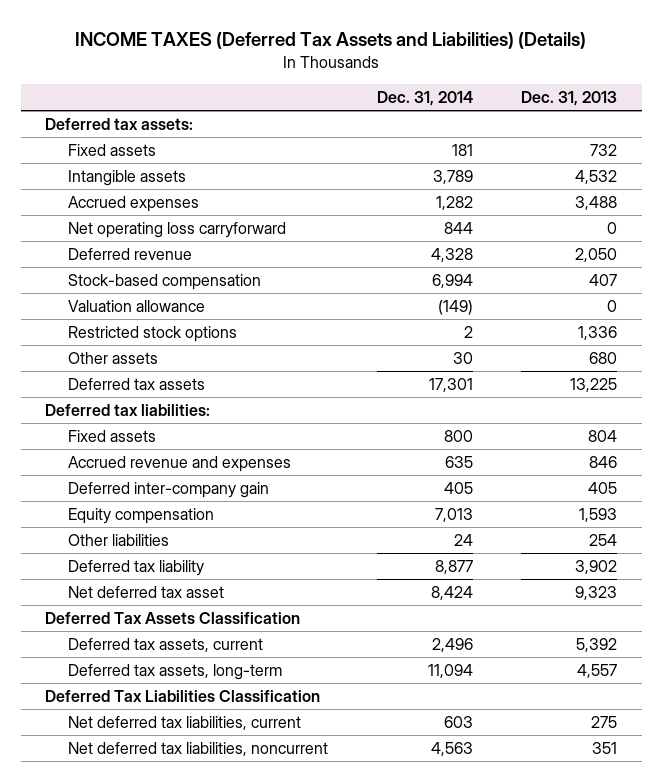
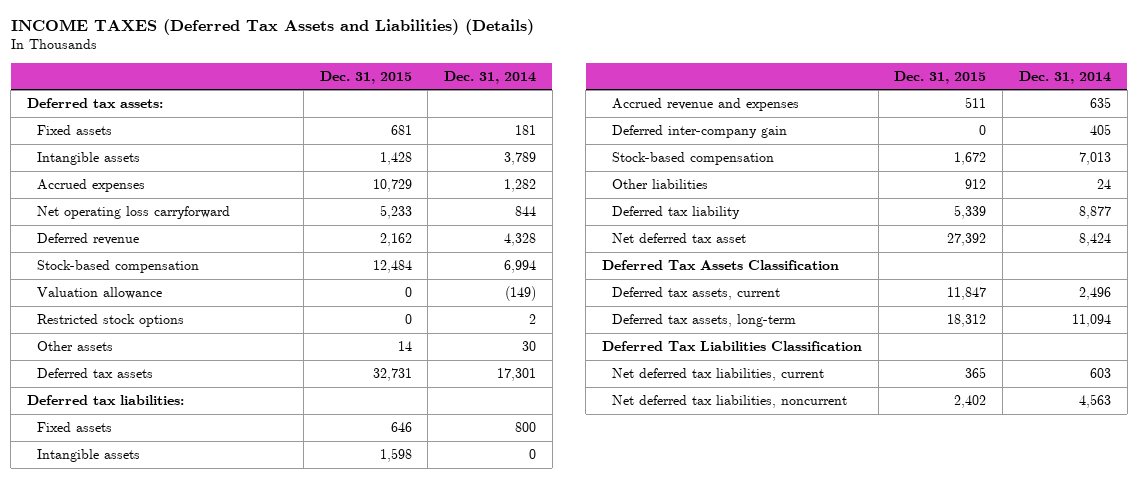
[521,91,618,107] Dec. 31, 2013 -> none
none -> [319,70,412,84] Dec. 31, 2015
none -> [36,448,140,462] Intangible assets
[68,507,215,524] Equity compensation -> [611,151,774,165] Stock-based compensation

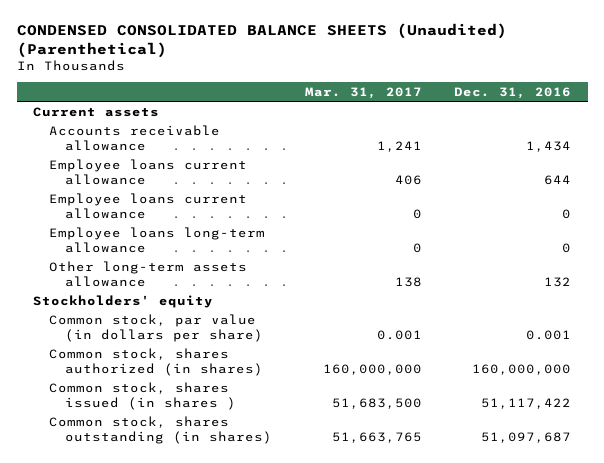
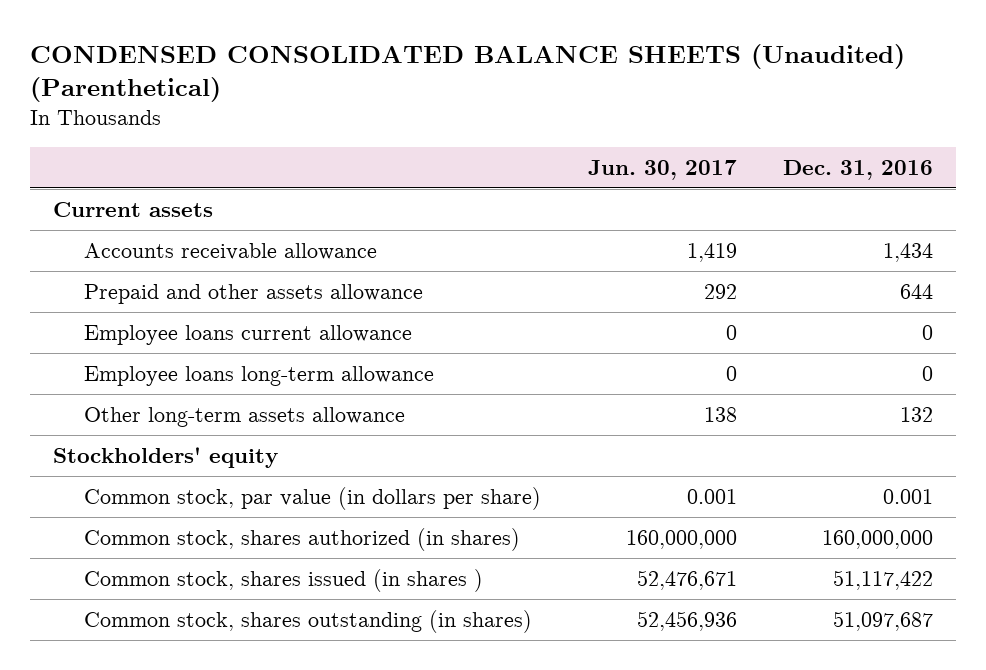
[304,86,422,99] Mar. 31, 2017 -> none
none -> [587,159,737,180] Jun. 30, 2017
[49,158,248,186] Employee loans current allowance -> [84,283,424,304] Prepaid and other assets allowance

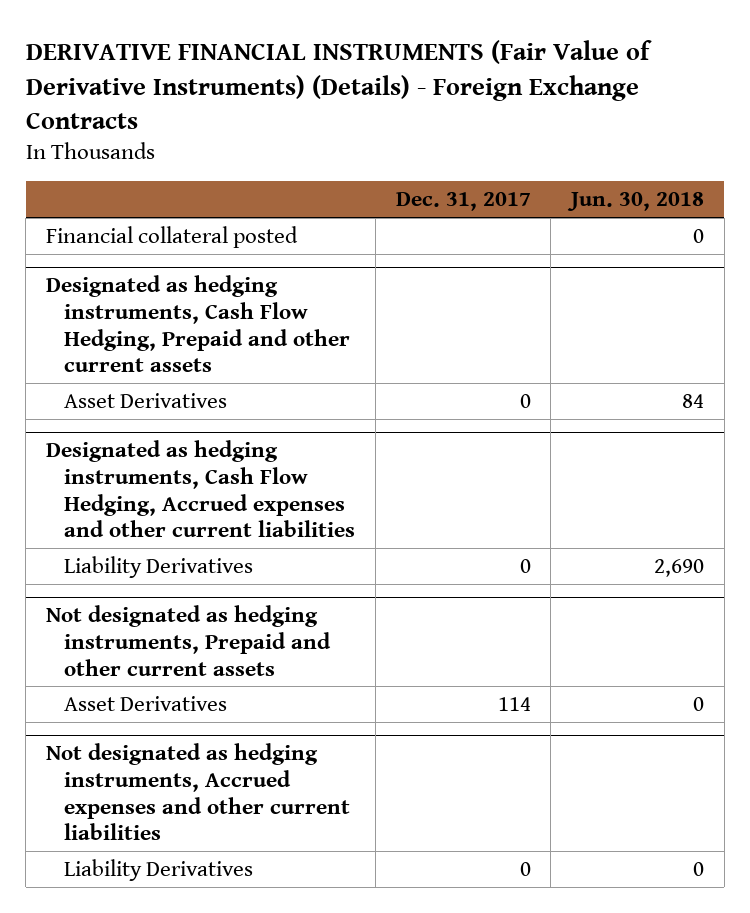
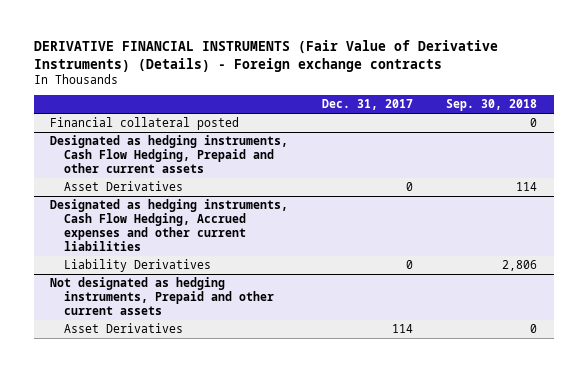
[25,40,652,130] DERIVATIVE FINANCIAL INSTRUMENTS (Fair Value of Derivative Instruments) (Details) - Foreign Exchange Contracts -> [33,40,498,72] DERIVATIVE FINANCIAL INSTRUMENTS (Fair Value of Derivative Instruments) (Details) - Foreign exchange contracts
[567,192,705,212] Jun. 30, 2018 -> none
none -> [446,99,538,112] Sep. 30, 2018
[45,743,350,841] Not designated as hedging instruments, Accrued expenses and other current liabilities -> none
[63,858,253,881] Liability Derivatives -> none

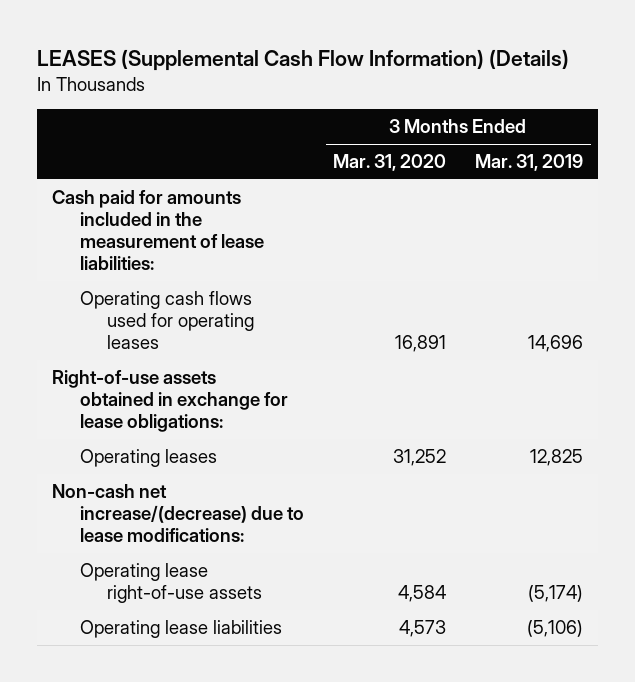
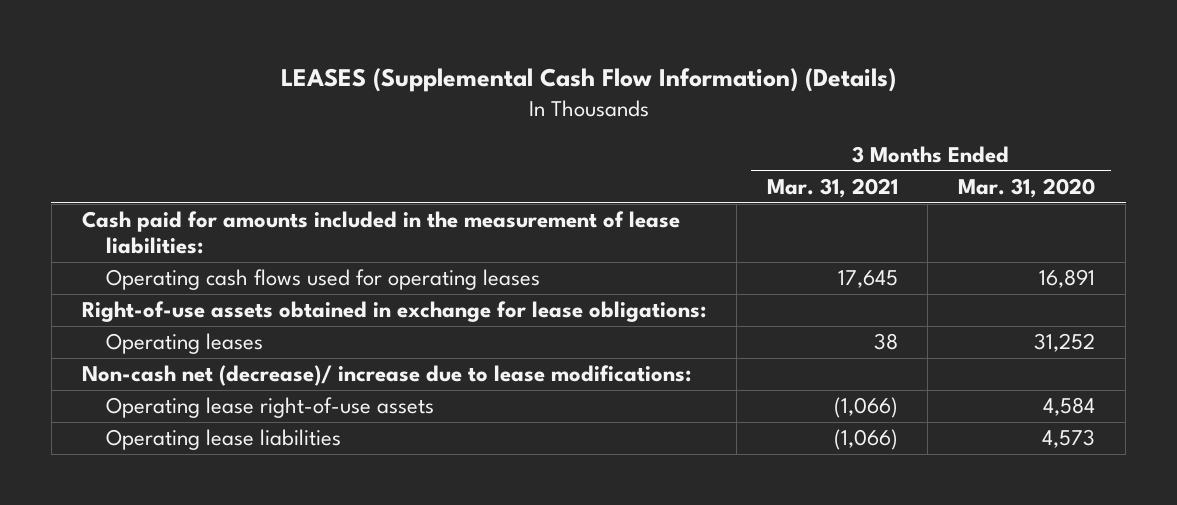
[475,154,584,172] Mar. 31, 2019 -> none
none -> [766,178,898,199] Mar. 31, 2021
[51,484,304,543] Non-cash net increase/(decrease) due to lease modifications: -> [81,365,691,387] Non-cash net (decrease)/ increase due to lease modifications:

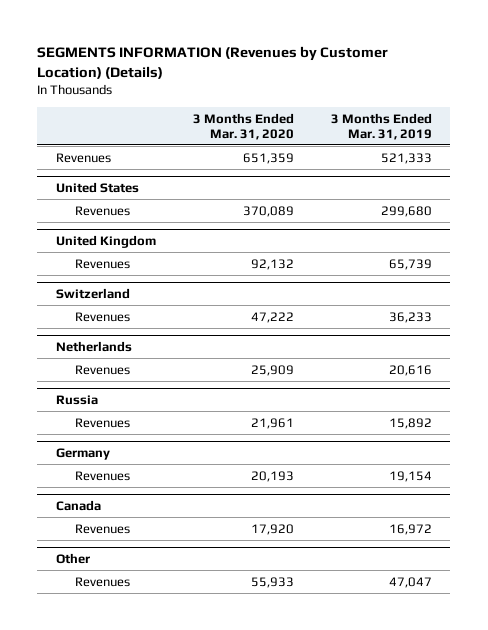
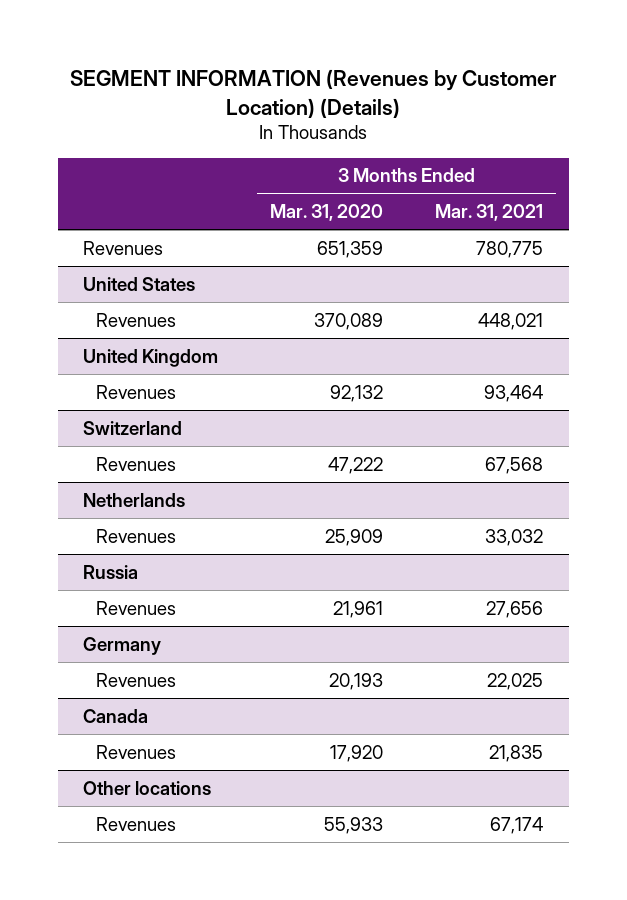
[37,46,389,80] SEGMENTS INFORMATION (Revenues by Customer Location) (Details) -> [70,69,558,118] SEGMENT INFORMATION (Revenues by Customer Location) (Details)
[330,112,432,140] 3 Months Ended Mar. 31, 2019 -> none
none -> [435,204,544,222] Mar. 31, 2021
[55,553,90,565] Other -> [83,780,212,795] Other locations

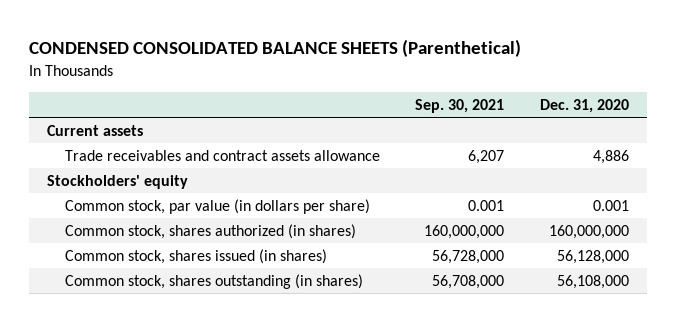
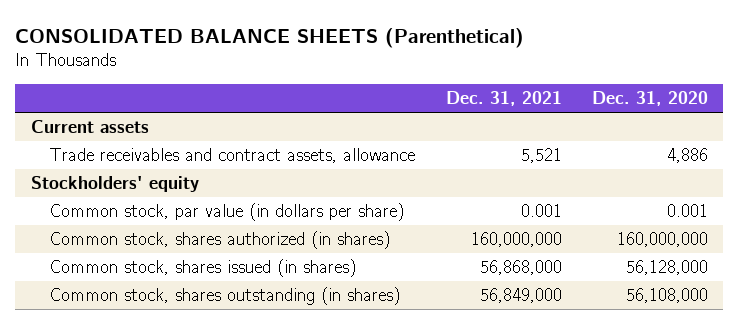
[28,38,521,57] CONDENSED CONSOLIDATED BALANCE SHEETS (Parenthetical) -> [15,27,525,48] CONSOLIDATED BALANCE SHEETS (Parenthetical)
[415,98,505,113] Sep. 30, 2021 -> none
none -> [445,91,562,107] Dec. 31, 2021
[64,149,380,161] Trade receivables and contract assets allowance -> [49,148,416,164] Trade receivables and contract assets, allowance

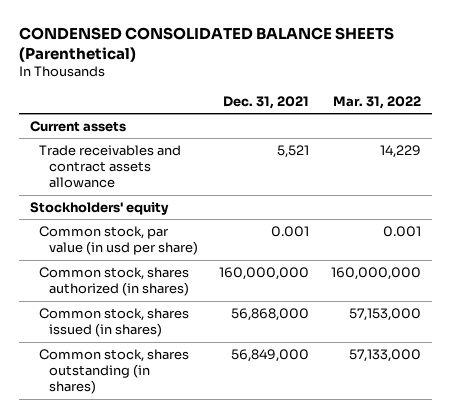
[15,27,525,48] CONSOLIDATED BALANCE SHEETS (Parenthetical) -> [19,26,395,62] CONDENSED CONSOLIDATED BALANCE SHEETS (Parenthetical)
[592,91,709,107] Dec. 31, 2020 -> none
none -> [333,95,422,109] Mar. 31, 2022
[49,148,416,164] Trade receivables and contract assets, allowance -> [39,144,182,189] Trade receivables and contract assets allowance
[49,203,405,222] Common stock, par value (in dollars per share) -> [39,225,198,256] Common stock, par value (in usd per share)

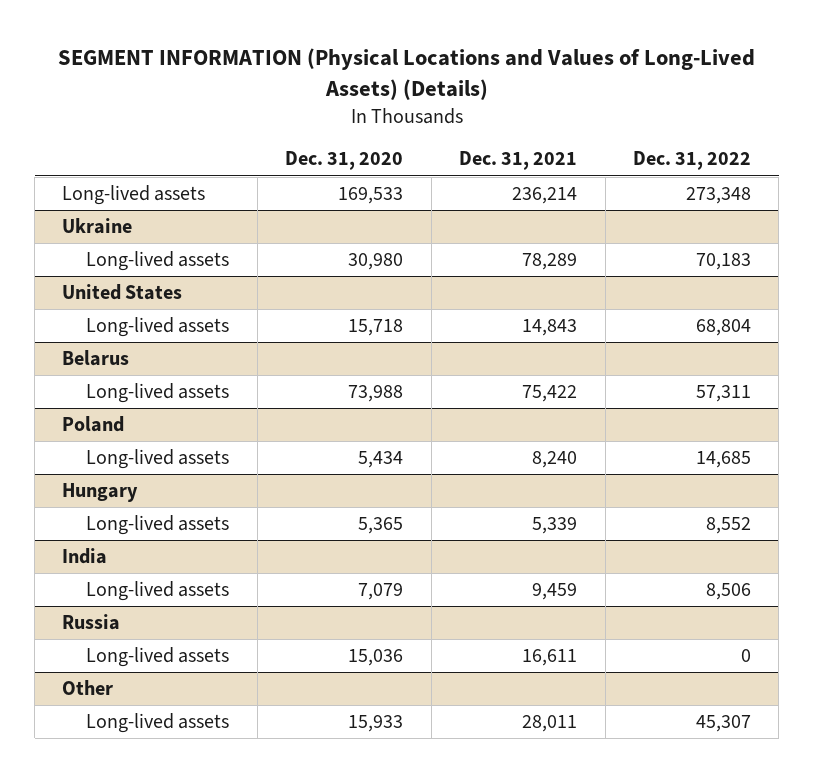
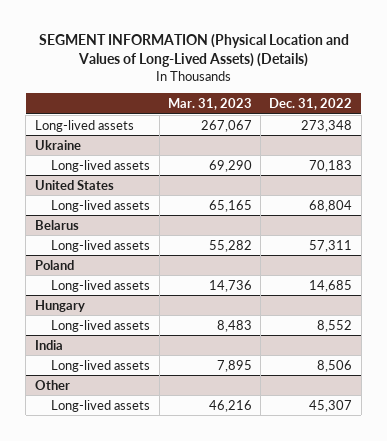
[57,48,755,100] SEGMENT INFORMATION (Physical Locations and Values of Long-Lived Assets) (Details) -> [38,34,349,68] SEGMENT INFORMATION (Physical Location and Values of Long-Lived Assets) (Details)
[285,151,404,171] Dec. 31, 2020 -> none
[459,151,578,171] Dec. 31, 2021 -> none
none -> [167,97,252,110] Mar. 31, 2023
[62,614,121,631] Russia -> none
[86,647,230,668] Long-lived assets -> none

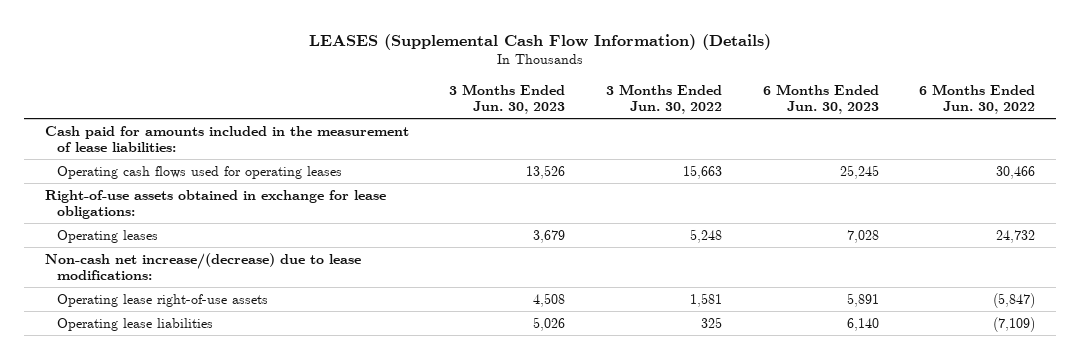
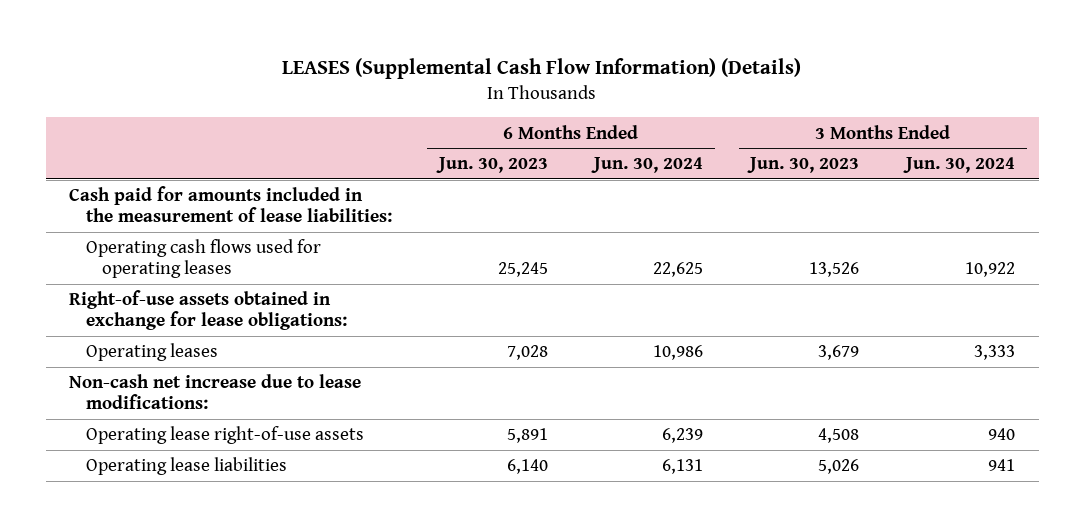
[606,83,723,114] 3 Months Ended Jun. 30, 2022 -> none
[919,83,1036,114] 6 Months Ended Jun. 30, 2022 -> none
none -> [591,157,704,174] Jun. 30, 2024
none -> [903,157,1016,174] Jun. 30, 2024
[44,252,361,281] Non-cash net increase/(decrease) due to lease modifications: -> [69,374,362,410] Non-cash net increase due to lease modifications:

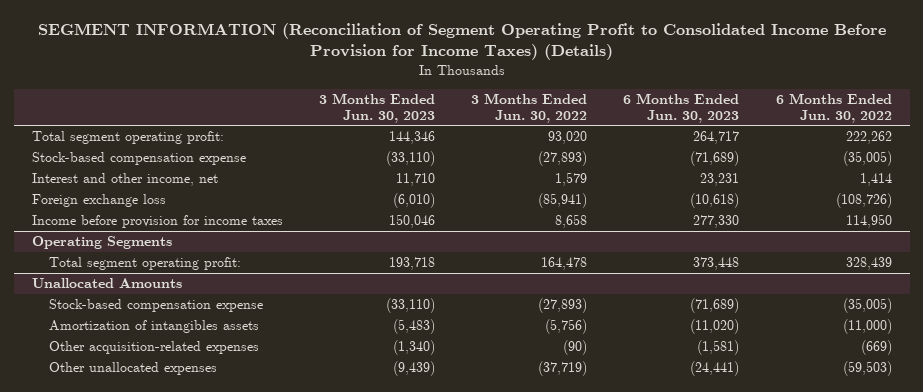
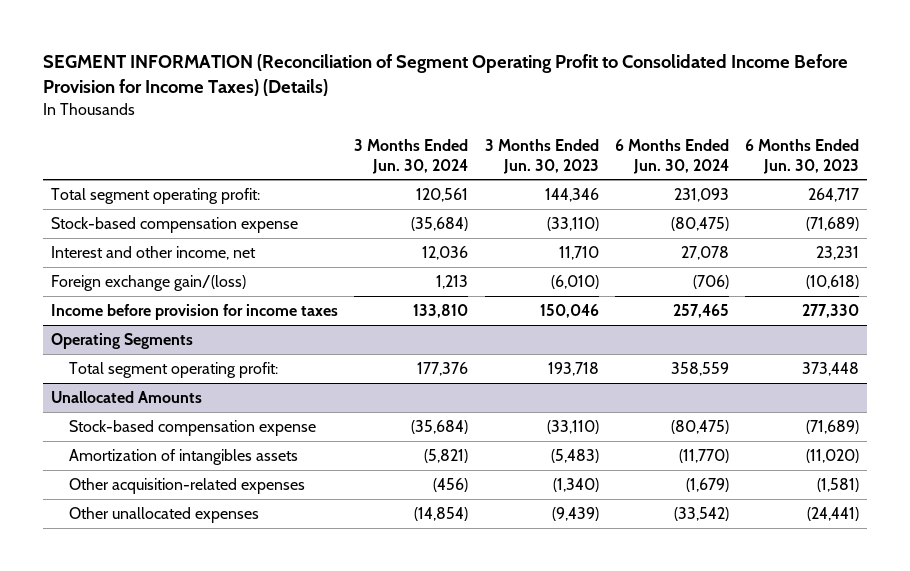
[471,92,588,123] 3 Months Ended Jun. 30, 2022 -> none
[775,92,892,123] 6 Months Ended Jun. 30, 2022 -> none
none -> [354,139,469,174] 3 Months Ended Jun. 30, 2024
none -> [614,139,729,174] 6 Months Ended Jun. 30, 2024
[31,194,166,208] Foreign exchange loss -> [51,275,247,292] Foreign exchange gain/(loss)

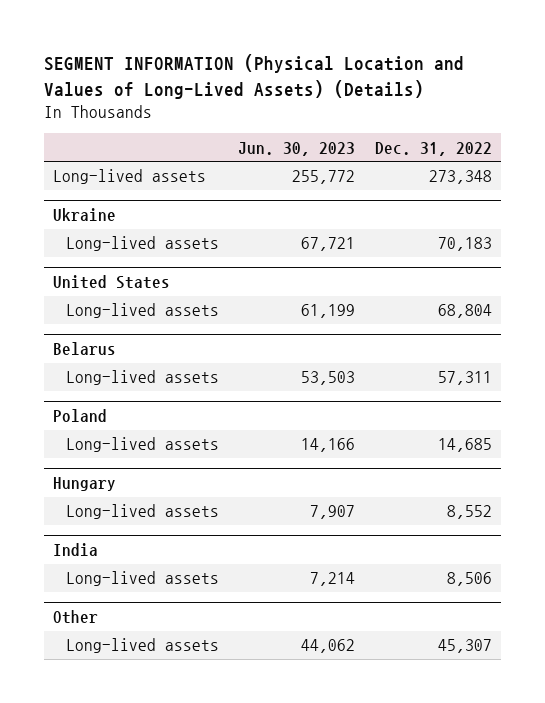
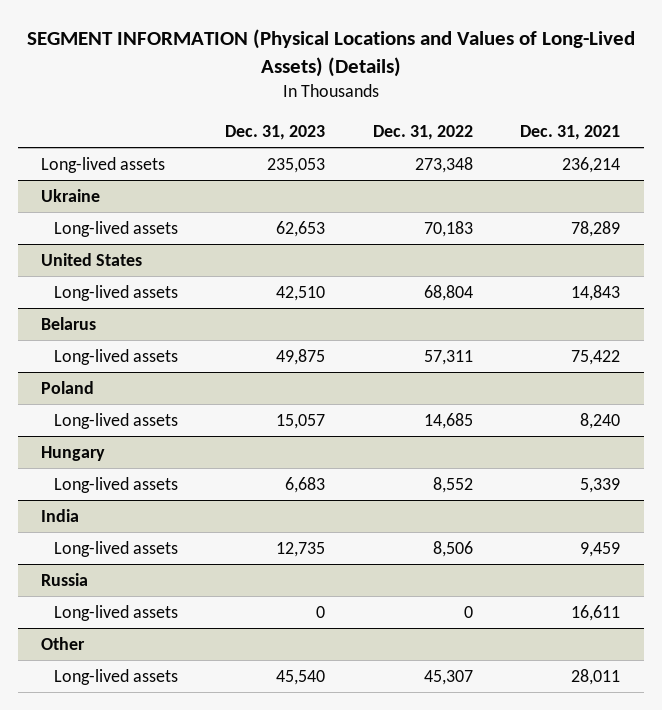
[43,54,464,99] SEGMENT INFORMATION (Physical Location and Values of Long-Lived Assets) (Details) -> [26,29,635,77] SEGMENT INFORMATION (Physical Locations and Values of Long-Lived Assets) (Details)
[238,141,356,156] Jun. 30, 2023 -> none
none -> [225,124,326,140] Dec. 31, 2023
none -> [520,124,621,140] Dec. 31, 2021
none -> [41,573,89,587] Russia
none -> [53,605,178,622] Long-lived assets

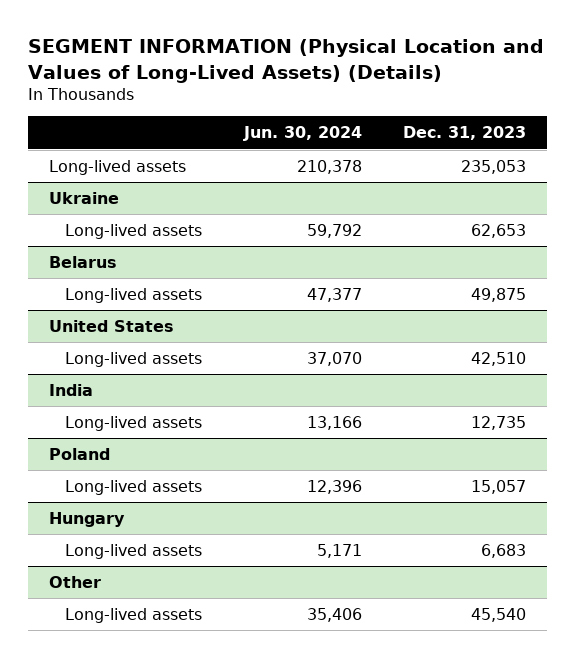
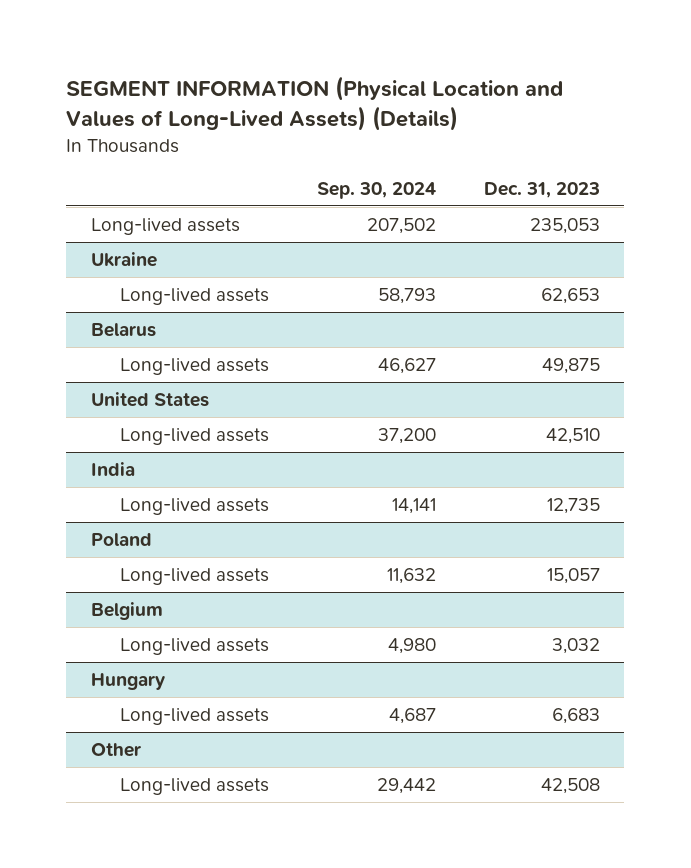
[242,126,362,142] Jun. 30, 2024 -> none
none -> [316,181,436,199] Sep. 30, 2024
none -> [90,601,163,620] Belgium
none -> [119,637,269,655] Long-lived assets
[471,607,527,622] 45,540 -> [541,777,601,794] 42,508

